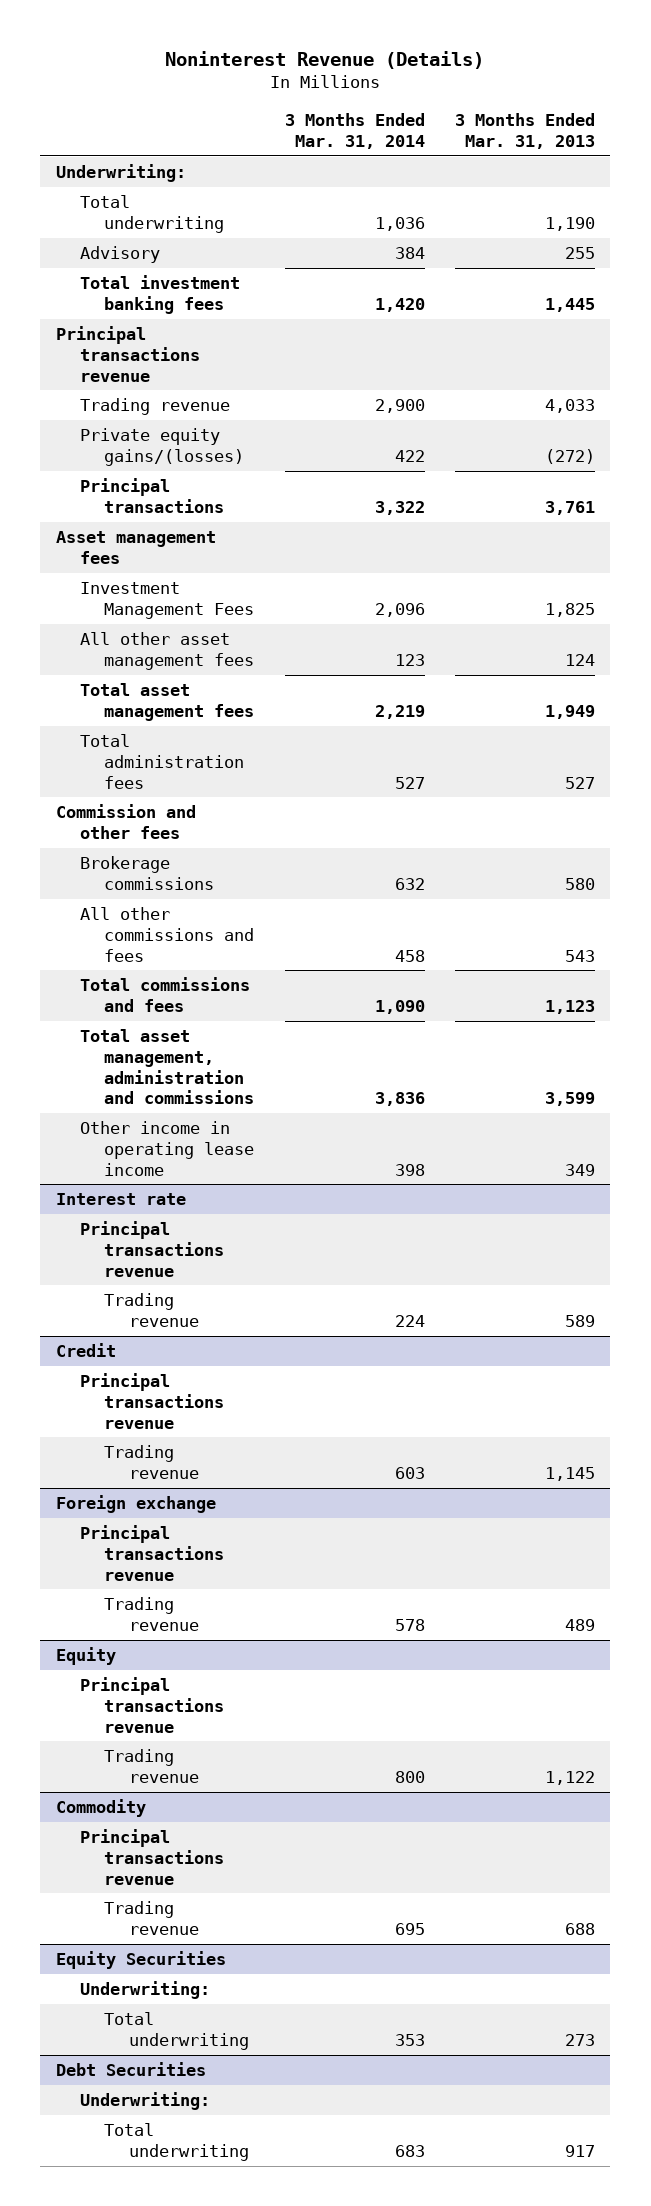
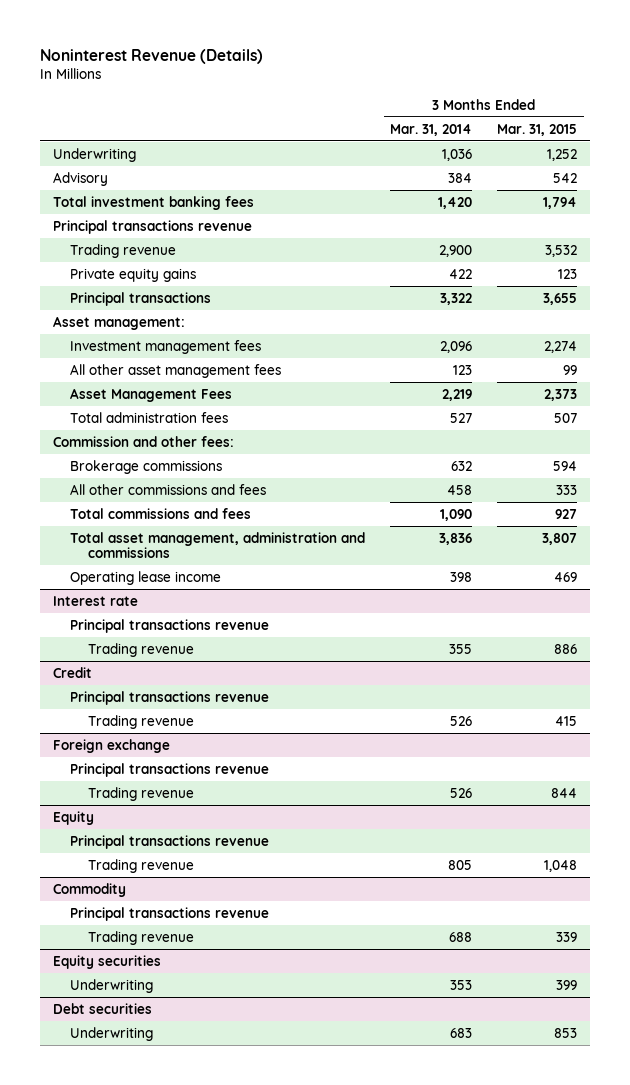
[455,113,596,149] 3 Months Ended Mar. 31, 2013 -> none
none -> [497,123,578,136] Mar. 31, 2015
[55,163,186,182] Underwriting: -> none
[79,194,225,233] Total underwriting -> [52,147,136,162] Underwriting
[79,427,245,466] Private equity gains/(losses) -> [70,267,197,282] Private equity gains
[55,530,216,564] Asset management fees -> [52,315,185,330] Asset management:
[79,581,255,619] Investment Management Fees -> [70,339,262,354] Investment management fees
[79,682,255,721] Total asset management fees -> [70,387,233,402] Asset Management Fees
[55,803,196,839] Commission and other fees -> [52,435,234,447] Commission and other fees:
[79,1120,255,1176] Other income in operating lease income -> [70,570,222,585] Operating lease income
[394,1314,425,1327] 224 -> [449,643,473,654] 355
[394,1466,425,1479] 603 -> [450,715,473,726] 526
[394,1618,425,1631] 578 -> [450,787,473,798] 526
[394,1770,425,1783] 800 -> [448,859,473,870] 805
[79,1980,210,1999] Underwriting: -> none
[79,2091,210,2110] Underwriting: -> none
[394,1922,425,1935] 695 -> [449,931,473,942] 688
[55,1950,226,1969] Equity Securities -> [52,954,161,969] Equity securities
[104,2011,249,2050] Total underwriting -> [70,978,154,993] Underwriting
[55,2061,206,2076] Debt Securities -> [52,1002,152,1014] Debt securities
[104,2122,249,2161] Total underwriting -> [70,1026,154,1041] Underwriting

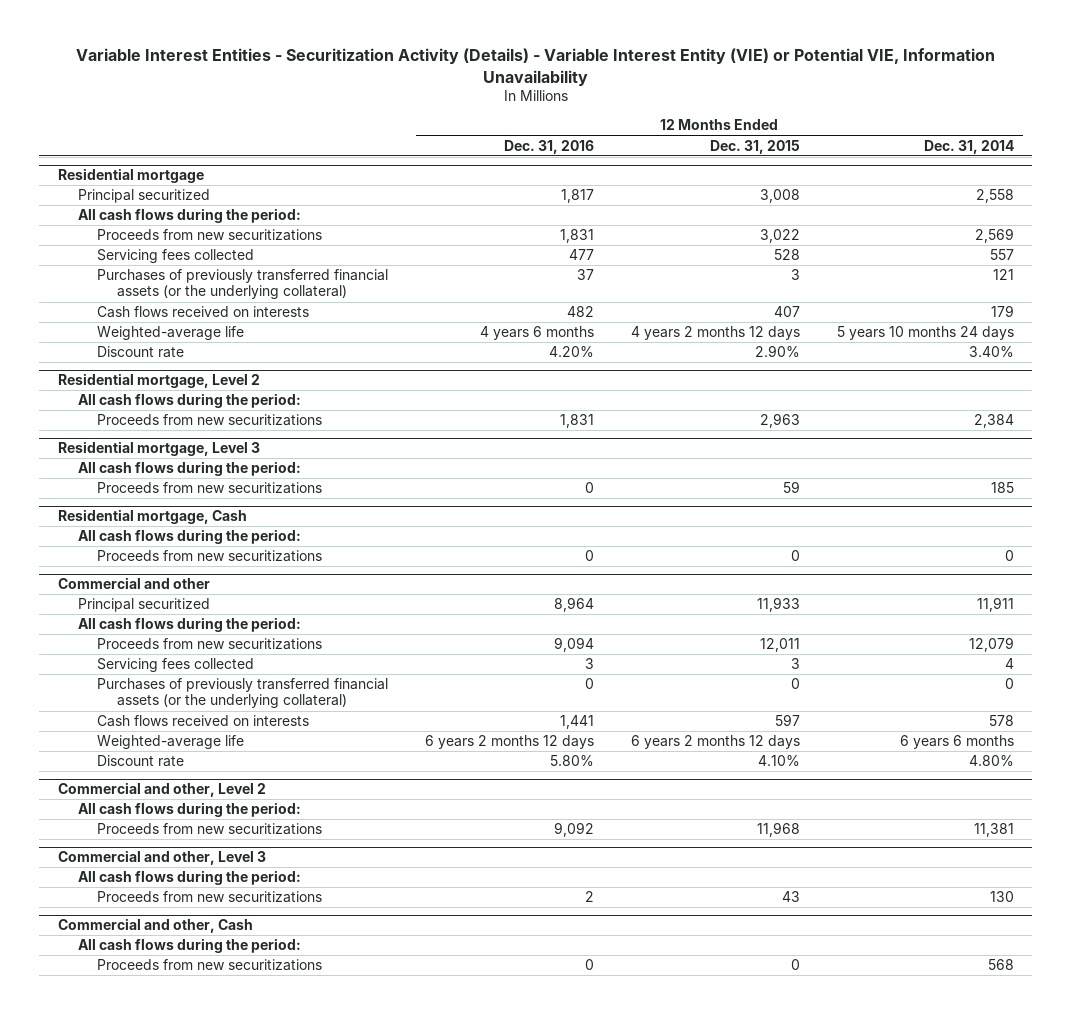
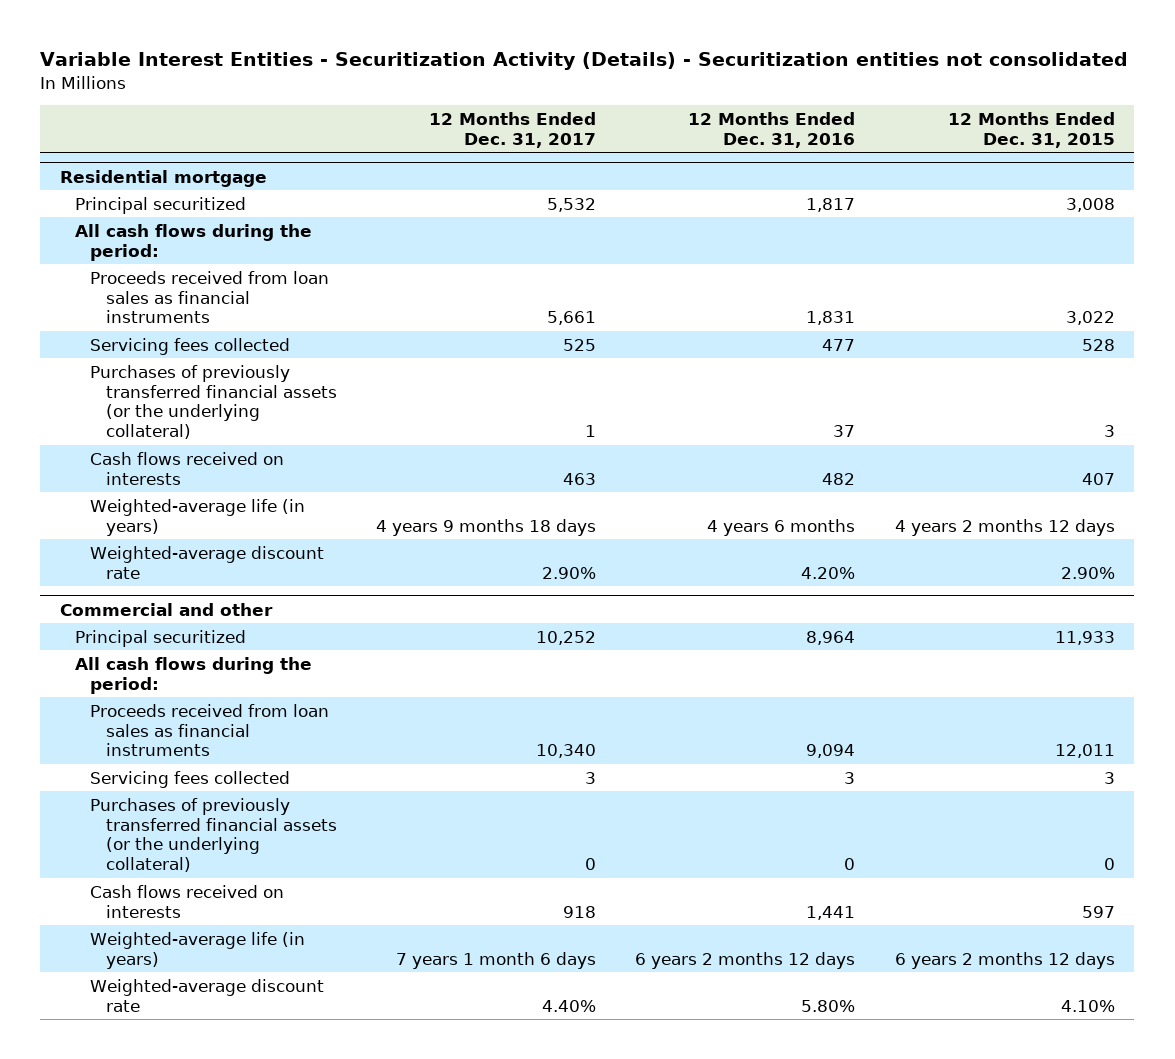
[75,48,995,86] Variable Interest Entities - Securitization Activity (Details) - Variable Interest Entity (VIE) or Potential VIE, Information Unavailability -> [40,52,1129,71] Variable Interest Entities - Securitization Activity (Details) - Securitization entities not consolidated
[923,139,1014,154] Dec. 31, 2014 -> none
none -> [428,111,596,148] 12 Months Ended Dec. 31, 2017
[97,229,323,242] Proceeds from new securitizations -> [90,270,330,324] Proceeds received from loan sales as financial instruments
[57,373,260,389] Residential mortgage, Level 2 -> none
[77,393,301,409] All cash flows during the period: -> none
[97,414,323,427] Proceeds from new securitizations -> none
[57,441,260,457] Residential mortgage, Level 3 -> none
[77,461,301,477] All cash flows during the period: -> none
[97,482,323,495] Proceeds from new securitizations -> none
[57,509,247,525] Residential mortgage, Cash -> none
[77,529,301,545] All cash flows during the period: -> none
[97,550,323,563] Proceeds from new securitizations -> none
[97,326,245,341] Weighted-average life -> [90,498,306,536] Weighted-average life (in years)
[97,346,185,359] Discount rate -> [90,545,325,579] Weighted-average discount rate
[97,638,323,651] Proceeds from new securitizations -> [90,703,330,757] Proceeds received from loan sales as financial instruments
[57,782,266,798] Commercial and other, Level 2 -> none
[77,802,301,818] All cash flows during the period: -> none
[97,823,323,836] Proceeds from new securitizations -> none
[57,850,266,866] Commercial and other, Level 3 -> none
[77,870,301,886] All cash flows during the period: -> none
[97,891,323,904] Proceeds from new securitizations -> none
[57,918,253,934] Commercial and other, Cash -> none
[77,938,301,954] All cash flows during the period: -> none
[97,959,323,972] Proceeds from new securitizations -> none
[97,735,245,750] Weighted-average life -> [90,931,306,969] Weighted-average life (in years)
[97,755,185,768] Discount rate -> [90,978,325,1012] Weighted-average discount rate

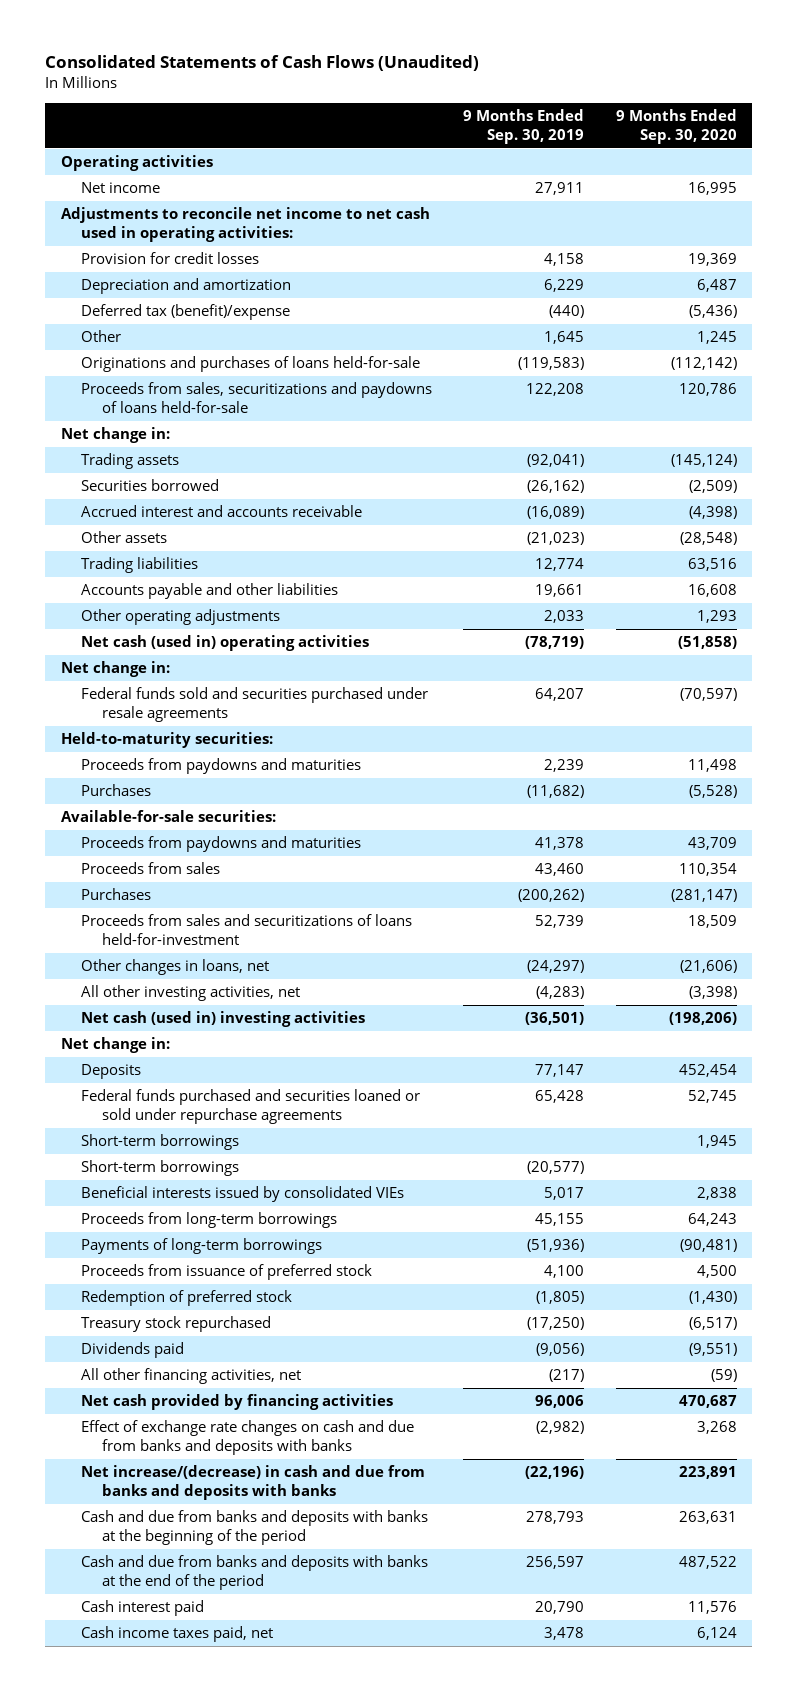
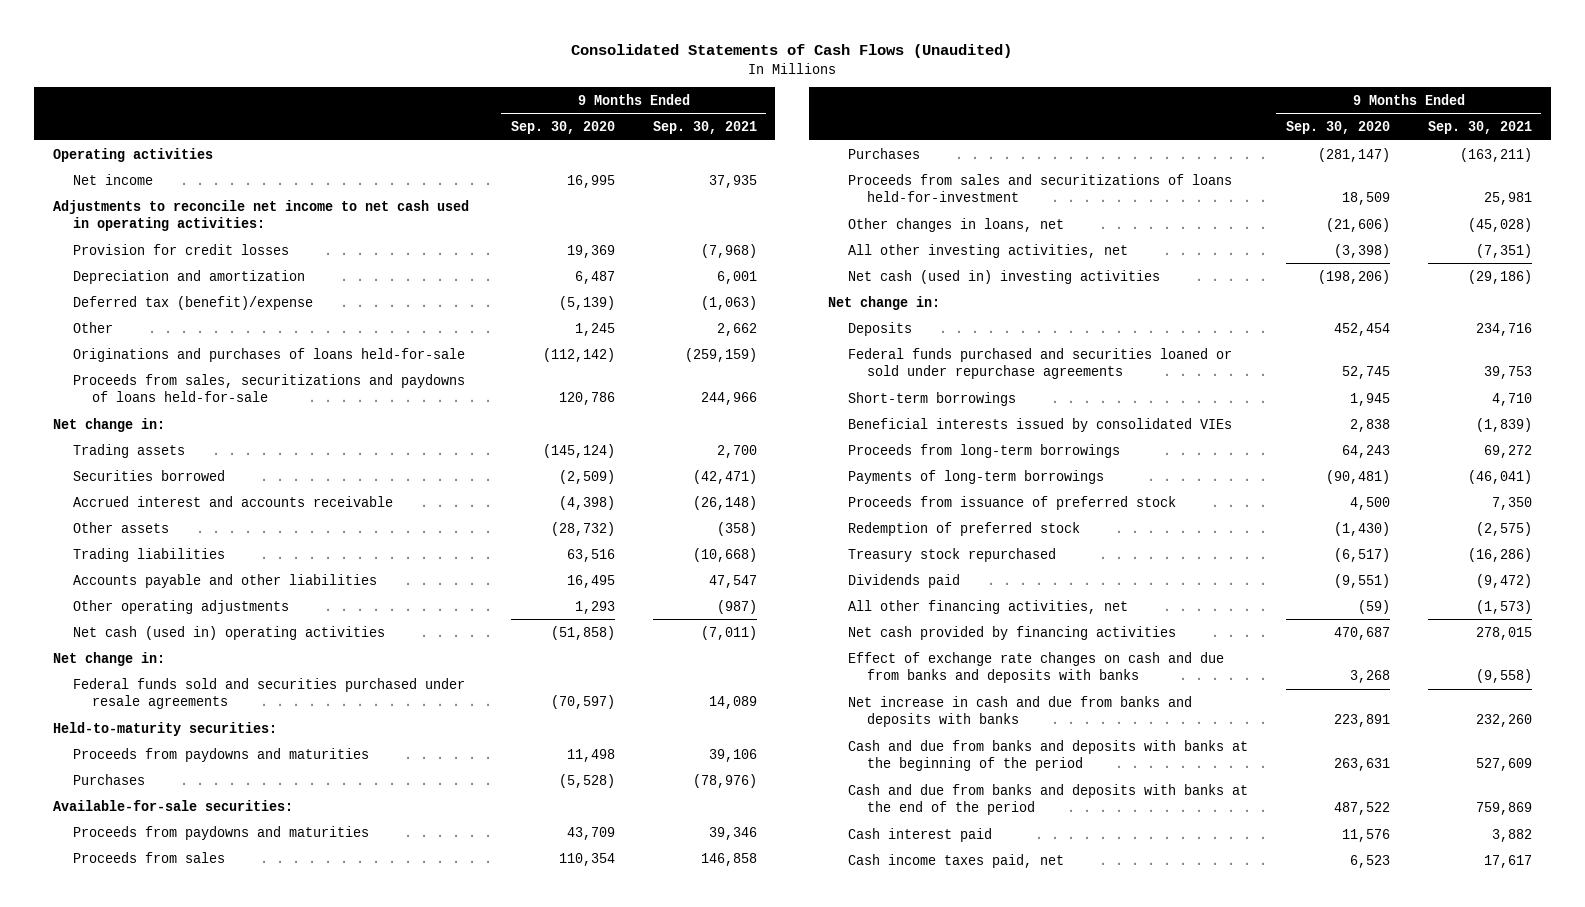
[463,109,585,145] 9 Months Ended Sep. 30, 2019 -> none
none -> [652,121,757,135] Sep. 30, 2021
[688,305,737,319] (5,436) -> [558,295,615,310] (5,139)
[679,532,737,546] (28,548) -> [550,521,615,536] (28,732)
[687,584,737,598] 16,608 -> [566,574,615,588] 16,495
[81,1160,240,1177] Short-term borrowings -> none
[81,1465,426,1501] Net increase/(decrease) in cash and due from banks and deposits with banks -> [847,695,1192,728] Net increase in cash and due from banks and deposits with banks
[696,1627,737,1641] 6,124 -> [1349,854,1390,868] 6,523

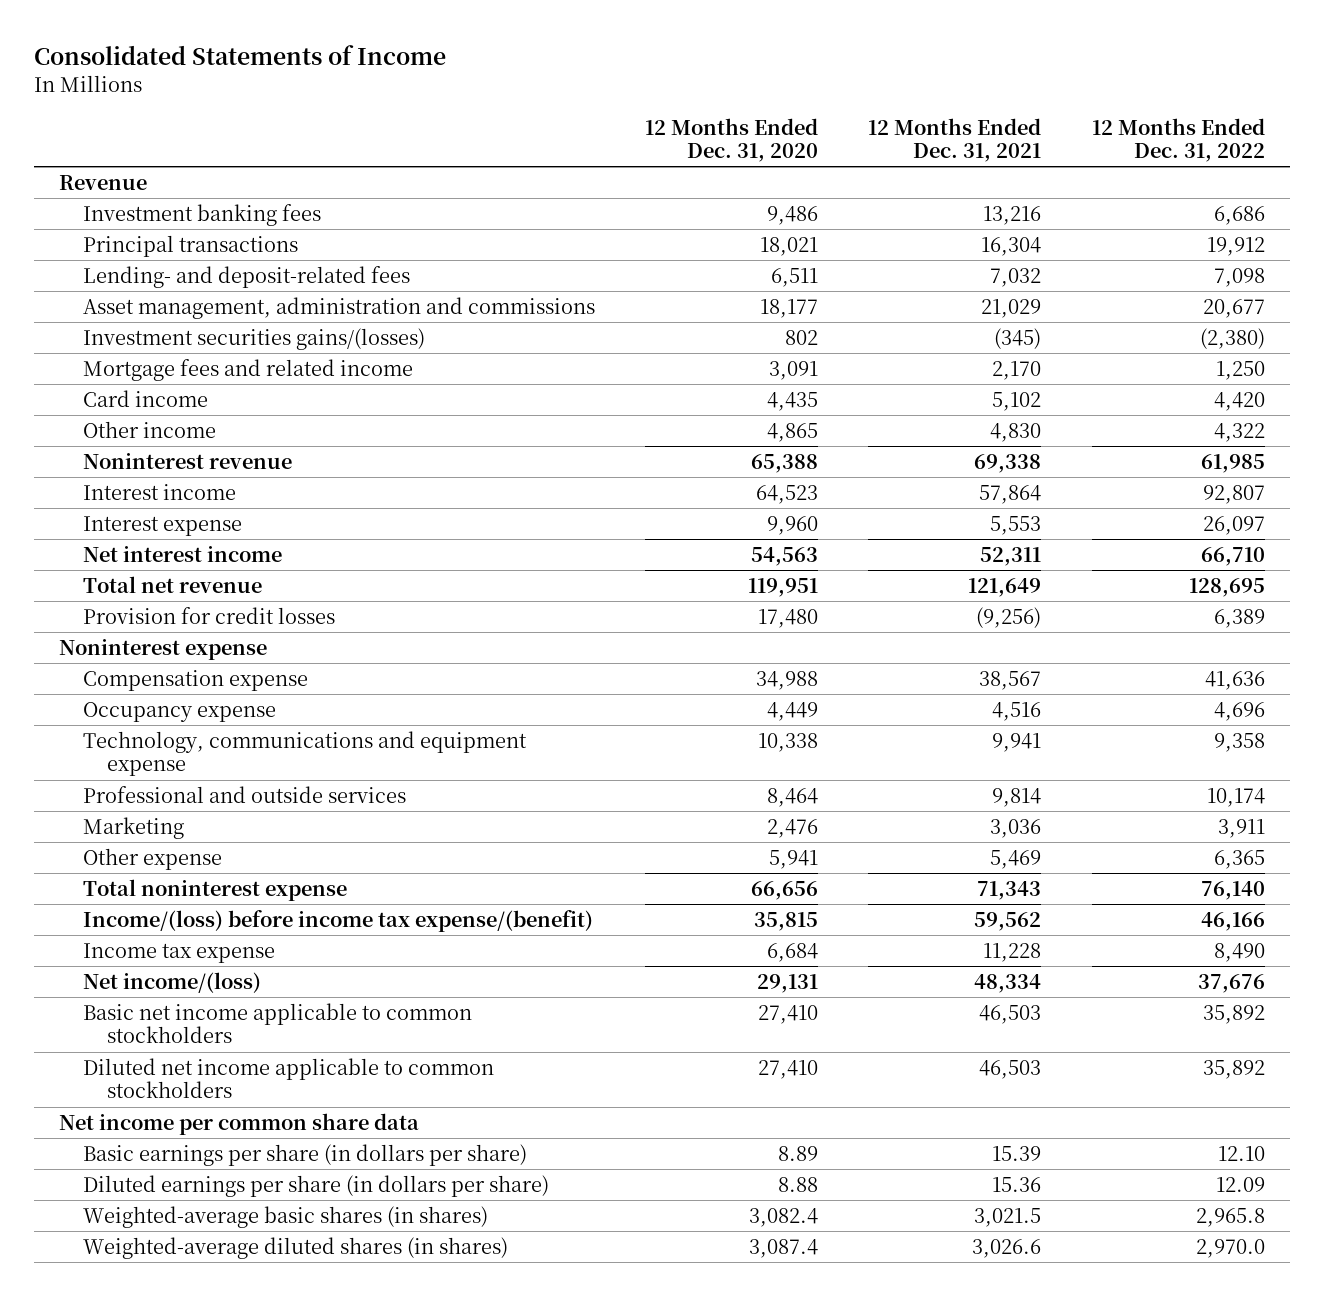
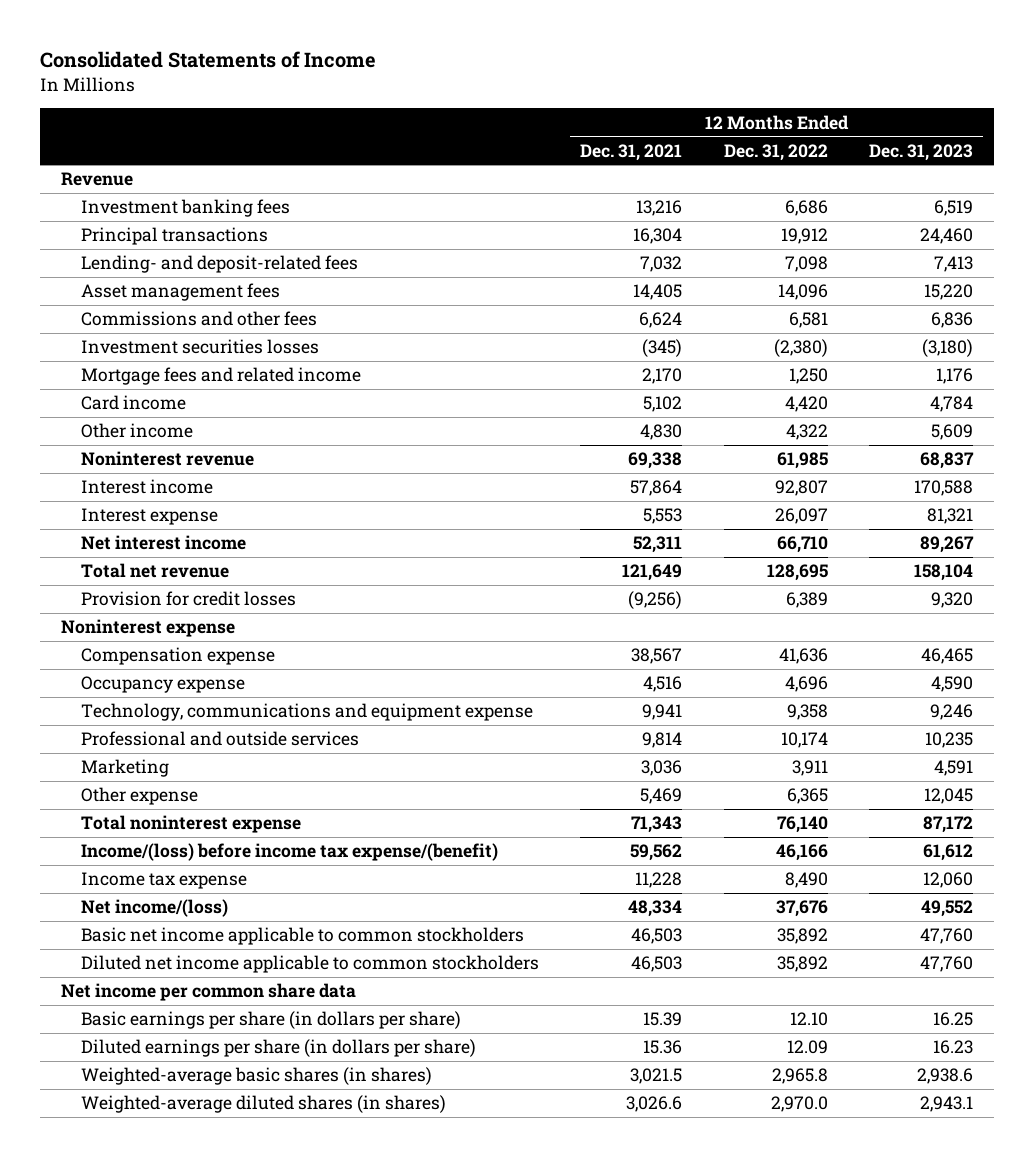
[645,117,819,162] 12 Months Ended Dec. 31, 2020 -> none
none -> [868,143,973,161] Dec. 31, 2023
[83,296,596,319] Asset management, administration and commissions -> none
none -> [80,283,280,302] Asset management fees
none -> [80,311,317,327] Commissions and other fees
[83,327,426,350] Investment securities gains/(losses) -> [80,339,319,355] Investment securities losses

